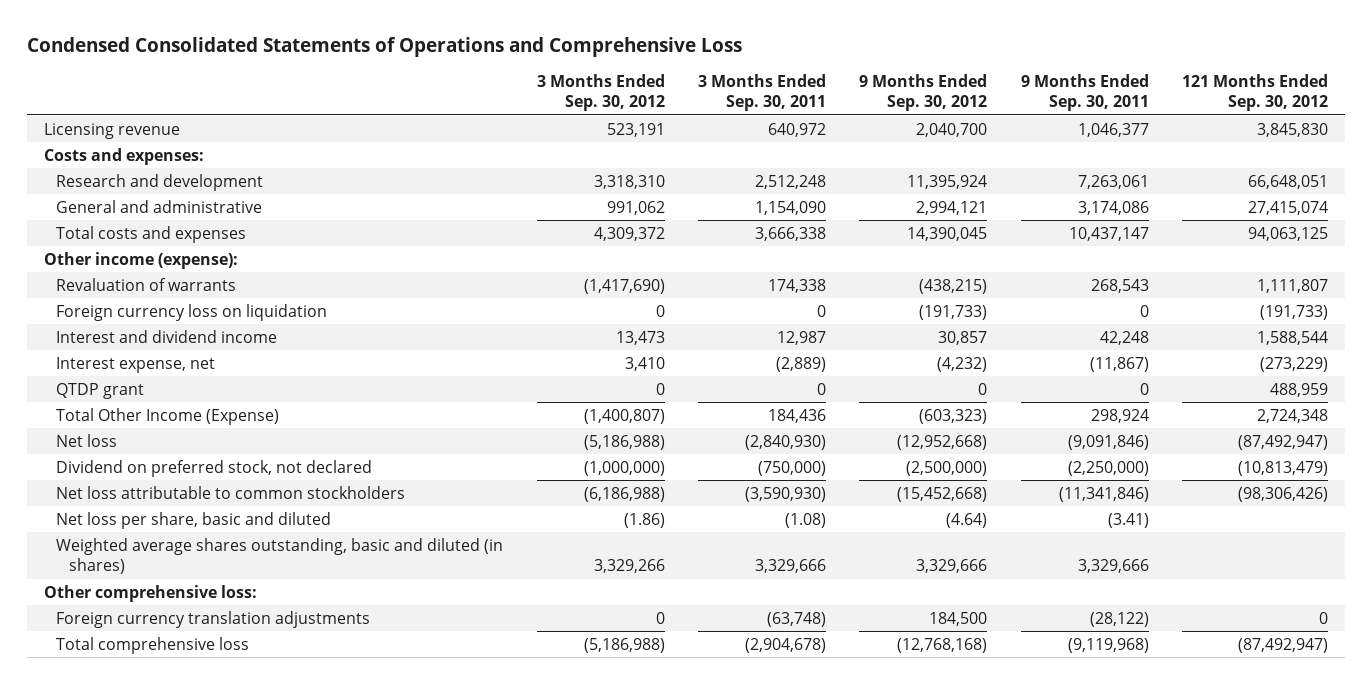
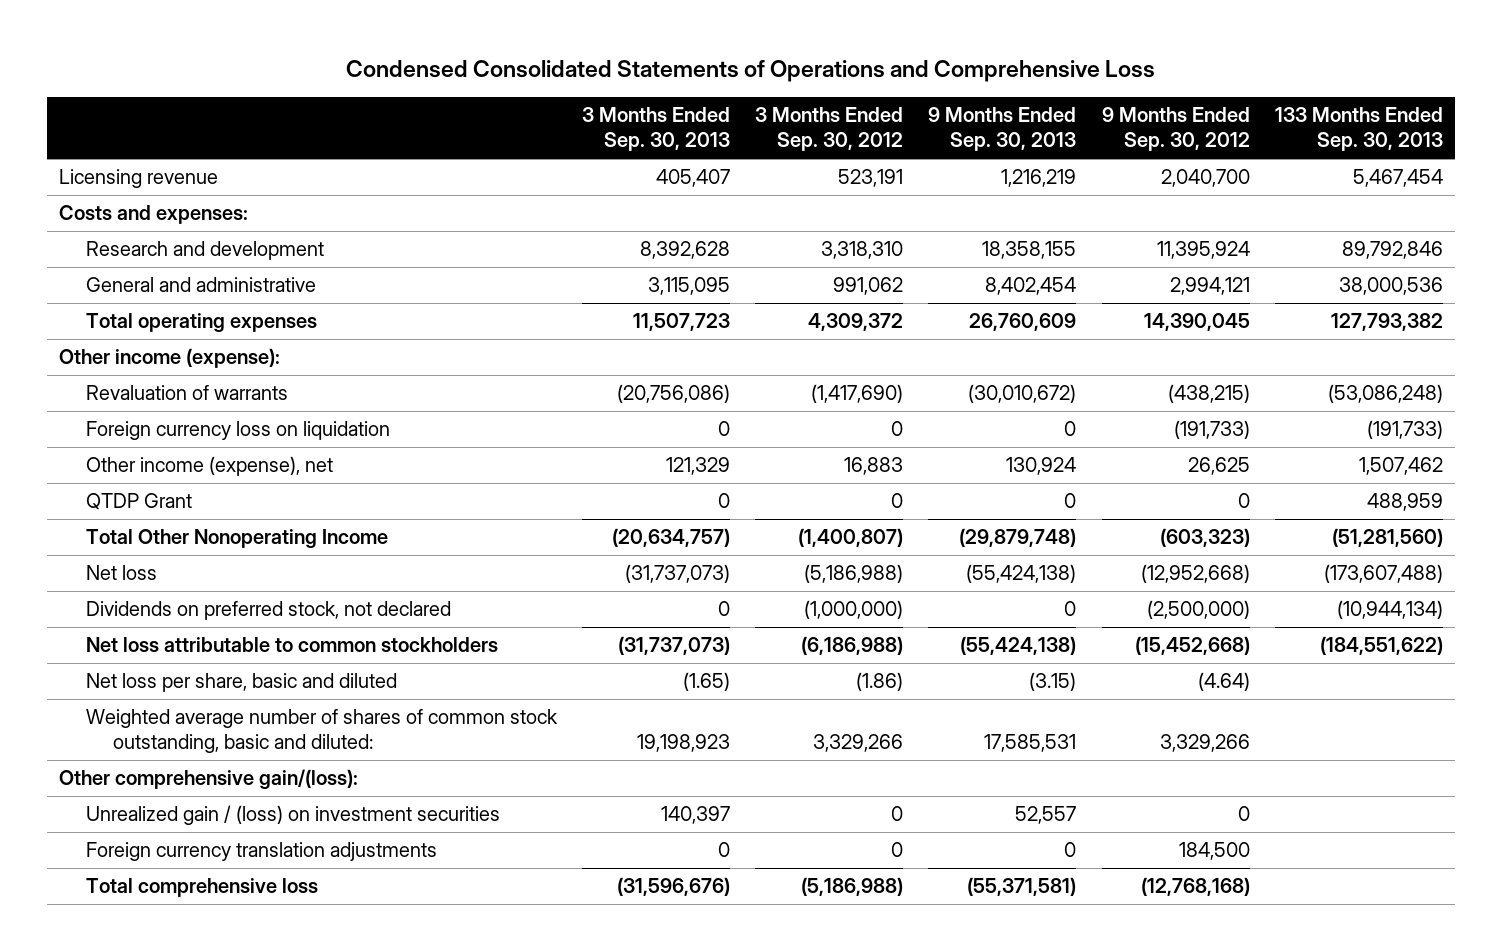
[697,73,826,112] 3 Months Ended Sep. 30, 2011 -> none
[1020,73,1149,112] 9 Months Ended Sep. 30, 2011 -> none
[1181,73,1328,112] 121 Months Ended Sep. 30, 2012 -> none
none -> [582,107,731,152] 3 Months Ended Sep. 30, 2013
none -> [928,107,1077,152] 9 Months Ended Sep. 30, 2013
none -> [1274,107,1443,152] 133 Months Ended Sep. 30, 2013
[56,225,247,243] Total costs and expenses -> [86,313,318,333] Total operating expenses
[56,329,278,343] Interest and dividend income -> none
[56,356,216,373] Interest expense, net -> none
none -> [86,456,334,477] Other income (expense), net
[56,382,145,399] QTDP grant -> [86,493,193,511] QTDP Grant
[56,407,280,425] Total Other Income (Expense) -> [86,529,389,549] Total Other Nonoperating Income
[56,459,373,477] Dividend on preferred stock, not declared -> [86,601,452,621] Dividends on preferred stock, not declared
[56,537,504,575] Weighted average shares outstanding, basic and diluted (in shares) -> [86,709,559,754] Weighted average number of shares of common stock outstanding, basic and diluted:
[916,559,988,574] 3,329,666 -> [1159,734,1250,753] 3,329,266
[43,584,257,602] Other comprehensive loss: -> [59,769,359,790] Other comprehensive gain/(loss):
none -> [86,805,501,826] Unrealized gain / (loss) on investment securities

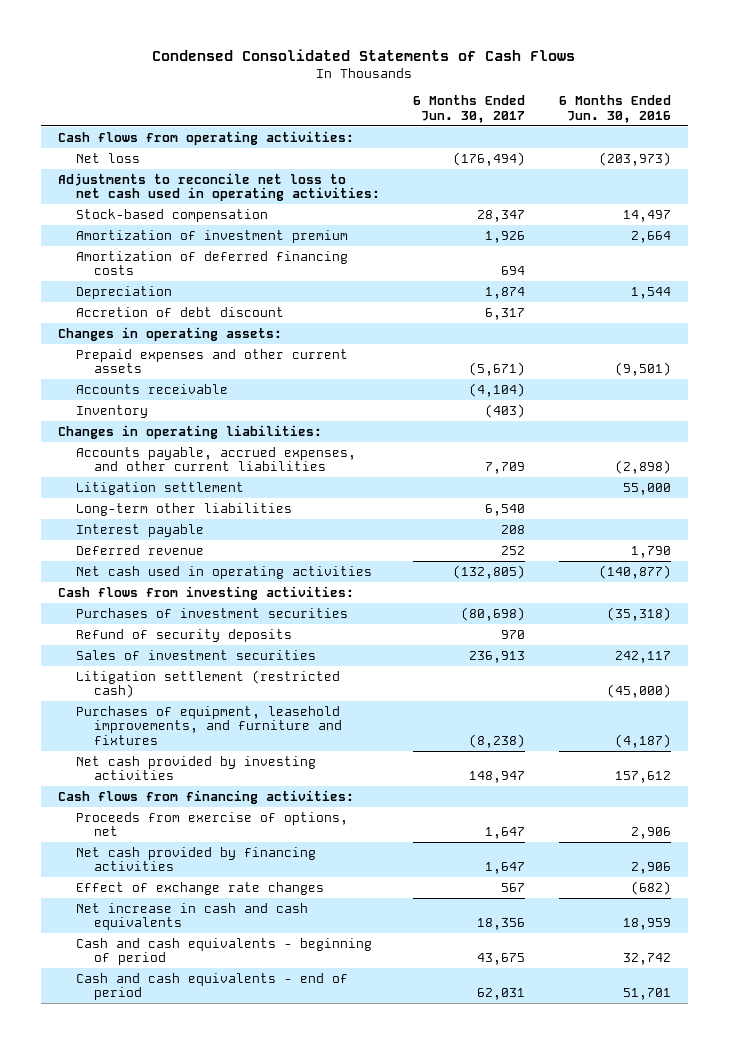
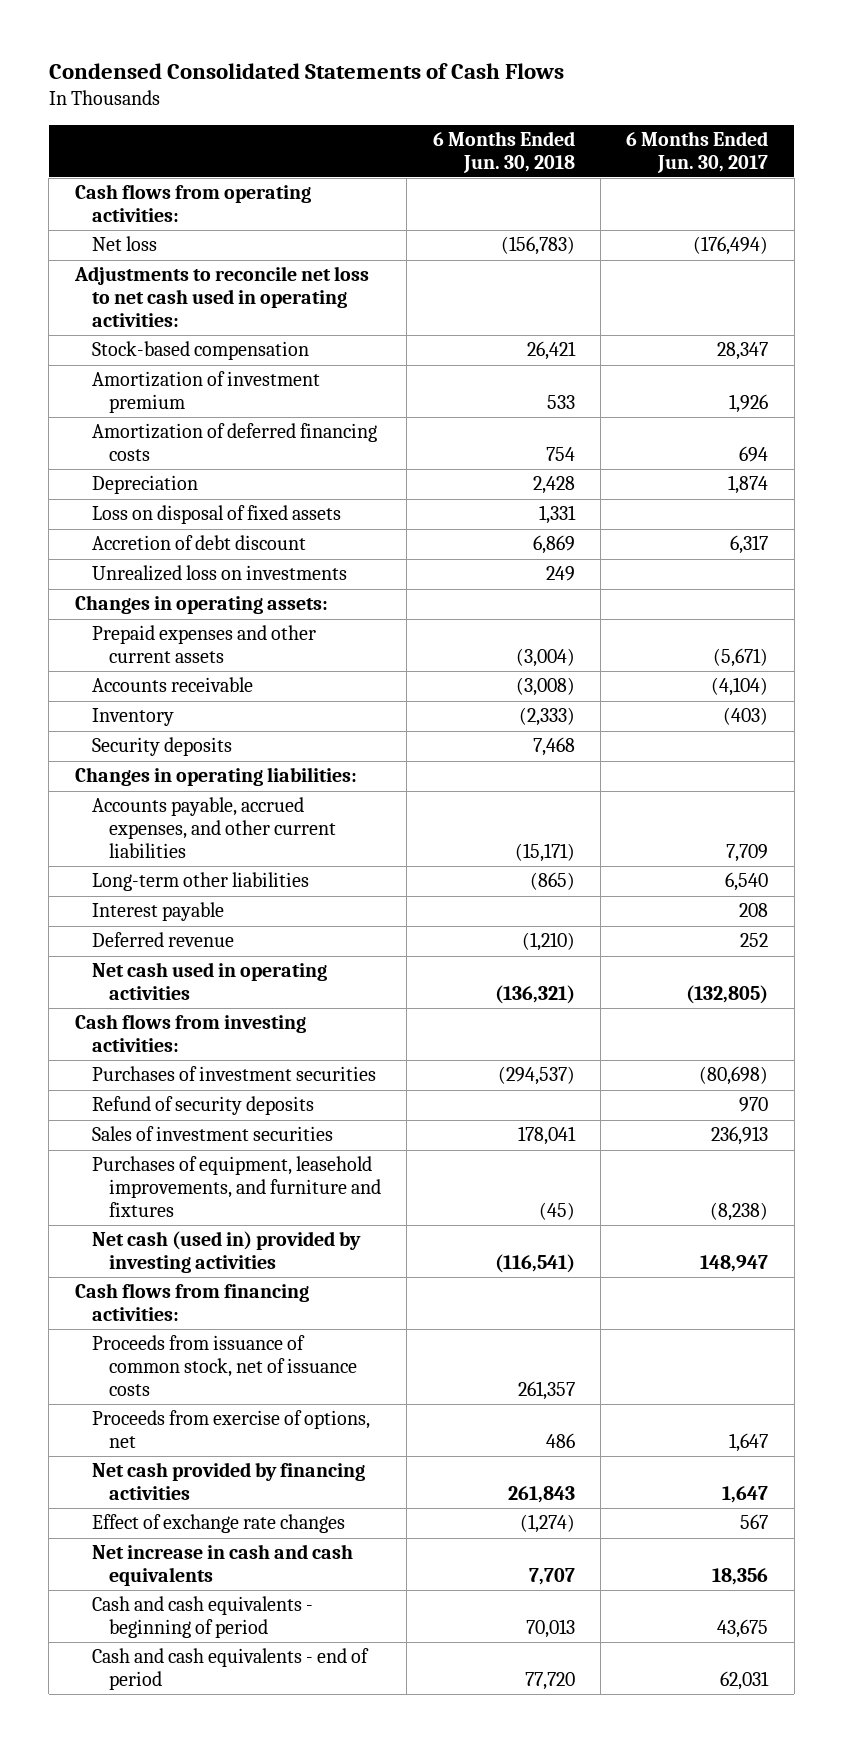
[558,95,671,123] 6 Months Ended Jun. 30, 2016 -> none
none -> [432,131,575,173] 6 Months Ended Jun. 30, 2018
none -> [91,505,341,525] Loss on disposal of fixed assets
none -> [91,565,347,582] Unrealized loss on investments
none -> [91,737,232,757] Security deposits
[75,481,244,495] Litigation settlement -> none
[75,669,340,699] Litigation settlement (restricted cash) -> none
[75,755,316,781] Net cash provided by investing activities -> [91,1231,361,1273] Net cash (used in) provided by investing activities
none -> [91,1335,357,1396] Proceeds from issuance of common stock, net of issuance costs

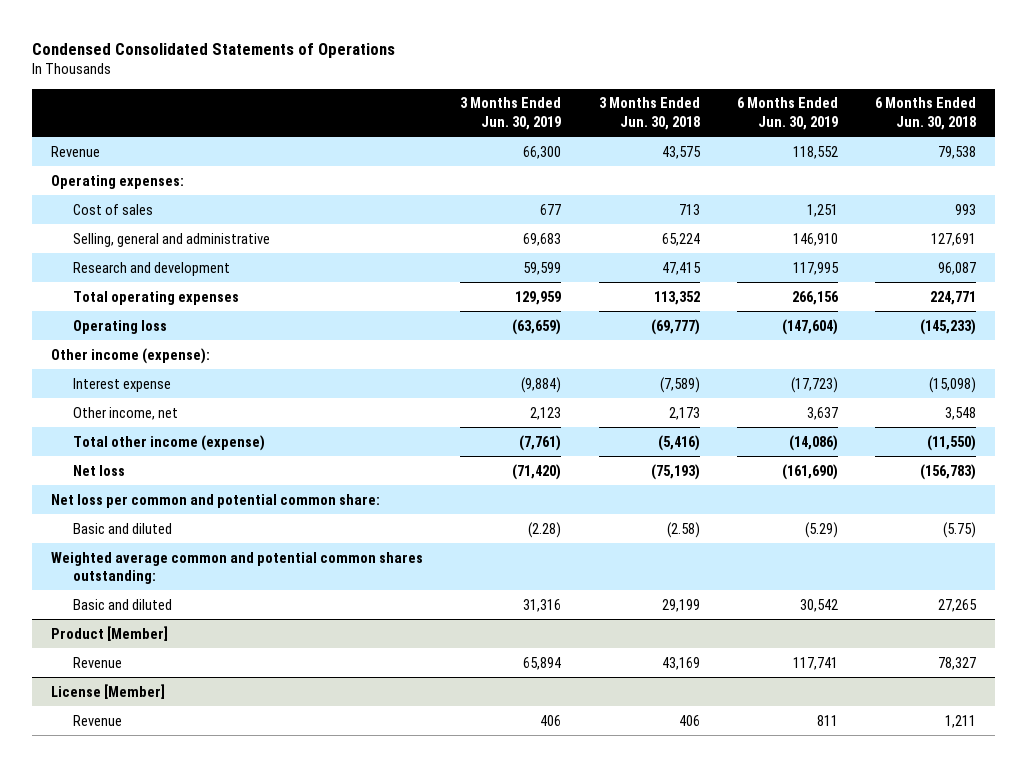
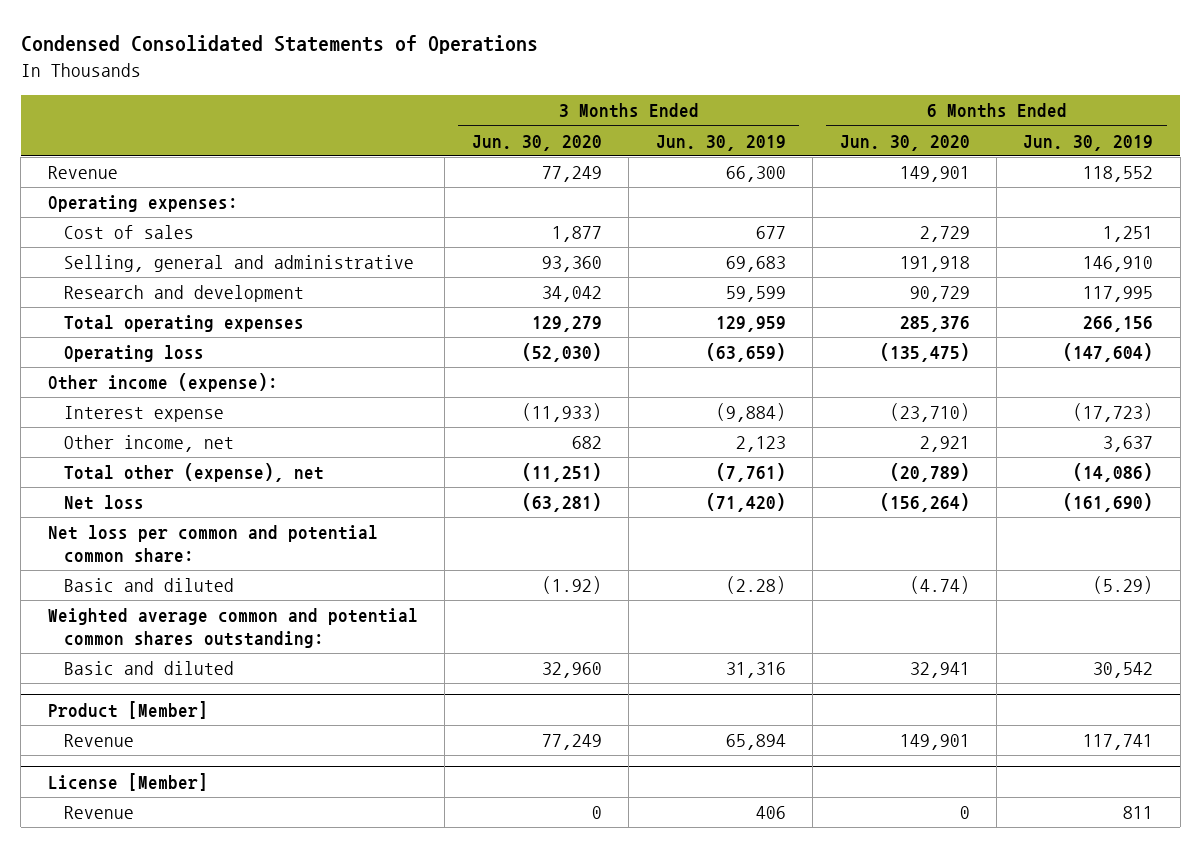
[598,97,700,130] 3 Months Ended Jun. 30, 2018 -> none
[875,97,977,130] 6 Months Ended Jun. 30, 2018 -> none
none -> [471,134,602,151] Jun. 30, 2020
none -> [839,134,970,151] Jun. 30, 2020
[73,434,266,451] Total other income (expense) -> [64,463,325,483] Total other (expense), net

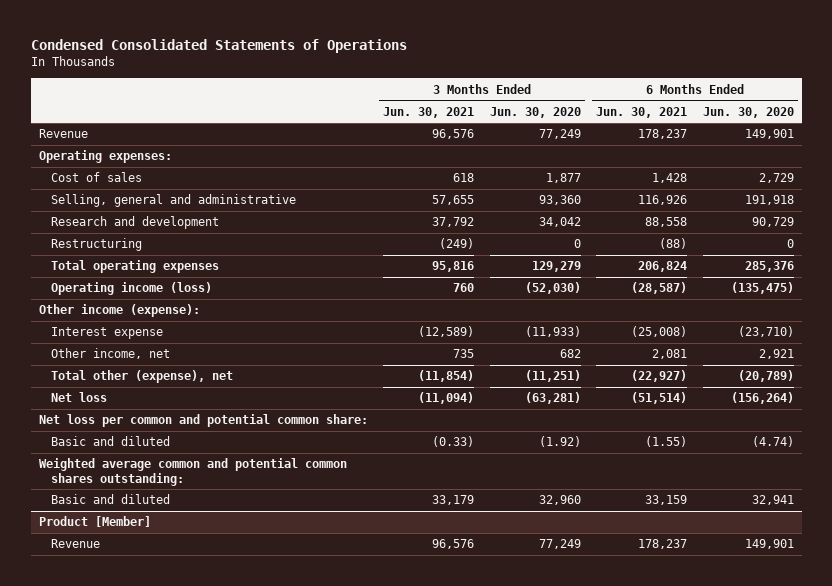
[655,134,786,151] Jun. 30, 2019 -> none
[1023,134,1154,151] Jun. 30, 2019 -> none
none -> [383,106,475,118] Jun. 30, 2021
none -> [596,106,688,118] Jun. 30, 2021
none -> [50,238,142,252] Restructuring
[64,345,205,363] Operating loss -> [50,282,212,296] Operating income (loss)
[47,772,208,791] License [Member] -> none
[64,806,135,820] Revenue -> none

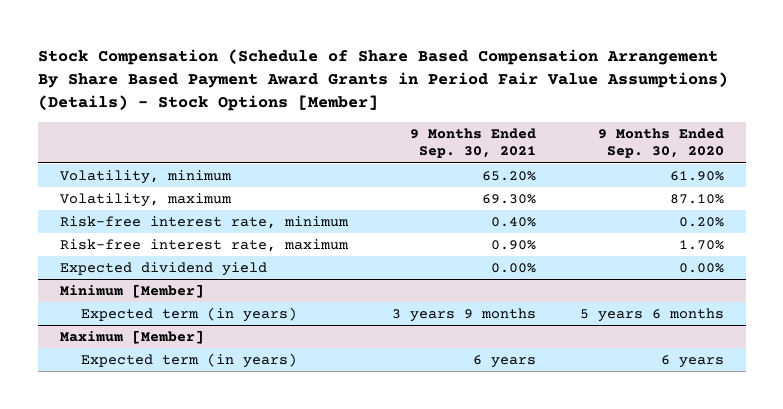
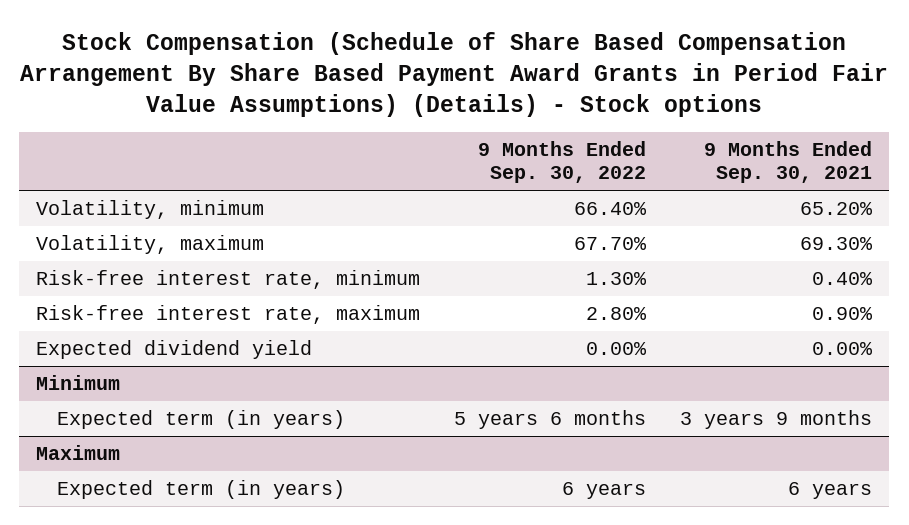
[37,48,728,111] Stock Compensation (Schedule of Share Based Compensation Arrangement By Share Based Payment Award Grants in Period Fair Value Assumptions) (Details) - Stock Options [Member] -> [20,32,889,118] Stock Compensation (Schedule of Share Based Compensation Arrangement By Share Based Payment Award Grants in Period Fair Value Assumptions) (Details) - Stock options
[597,127,724,159] 9 Months Ended Sep. 30, 2020 -> none
none -> [478,141,647,184] 9 Months Ended Sep. 30, 2022
[59,284,204,299] Minimum [Member] -> [36,375,121,391] Minimum
[59,330,204,345] Maximum [Member] -> [36,445,121,461] Maximum

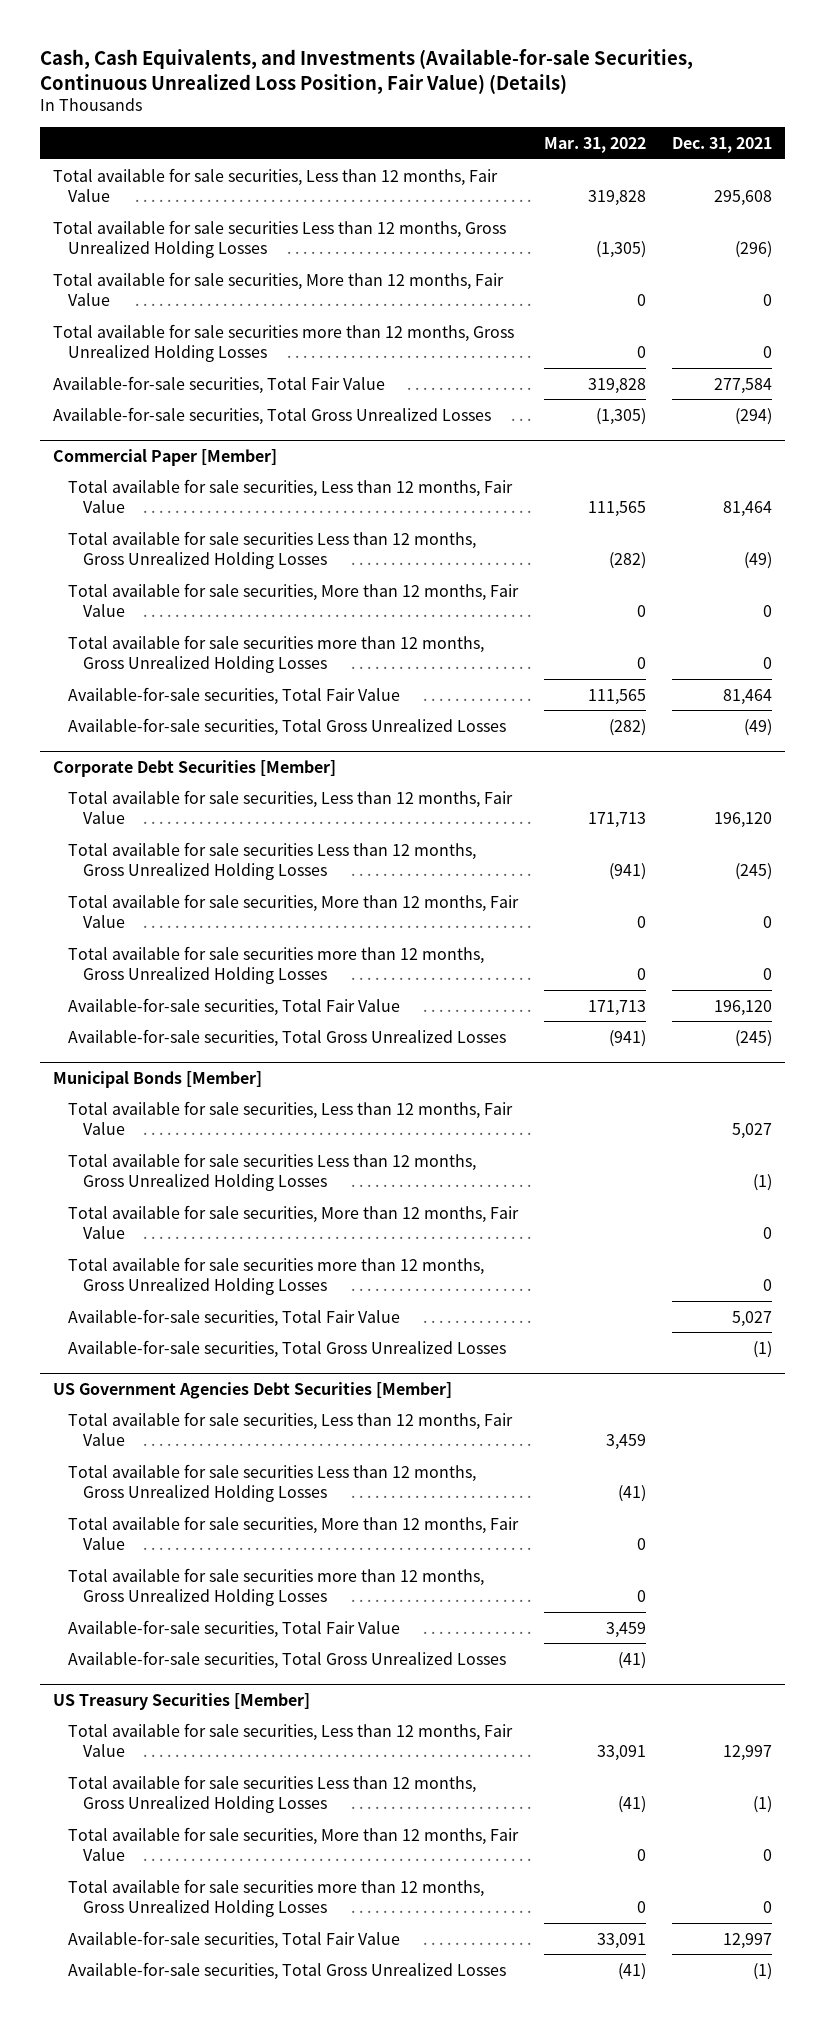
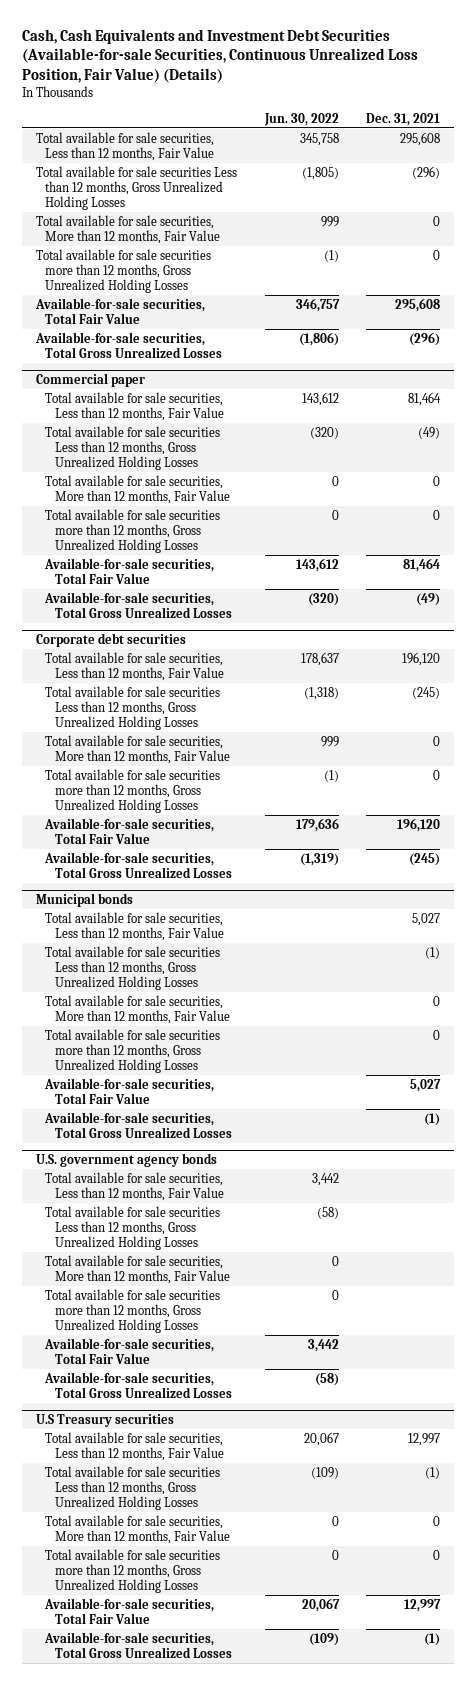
[40,48,694,94] Cash, Cash Equivalents, and Investments (Available-for-sale Securities, Continuous Unrealized Loss Position, Fair Value) (Details) -> [21,28,418,83] Cash, Cash Equivalents and Investment Debt Securities (Available-for-sale Securities, Continuous Unrealized Loss Position, Fair Value) (Details)
[543,136,646,153] Mar. 31, 2022 -> none
none -> [263,112,339,126] Jun. 30, 2022
[713,377,772,394] 277,584 -> [395,297,441,312] 295,608
[734,407,772,425] (294) -> [409,331,441,346] (296)
[53,448,278,466] Commercial Paper [Member] -> [35,373,145,388] Commercial paper
[53,759,337,777] Corporate Debt Securities [Member] -> [35,633,186,648] Corporate debt securities
[53,1070,263,1088] Municipal Bonds [Member] -> [35,893,133,908] Municipal bonds
[53,1381,453,1399] US Government Agencies Debt Securities [Member] -> [35,1153,217,1168] U.S. government agency bonds
[53,1692,311,1710] US Treasury Securities [Member] -> [35,1414,174,1428] U.S Treasury securities

